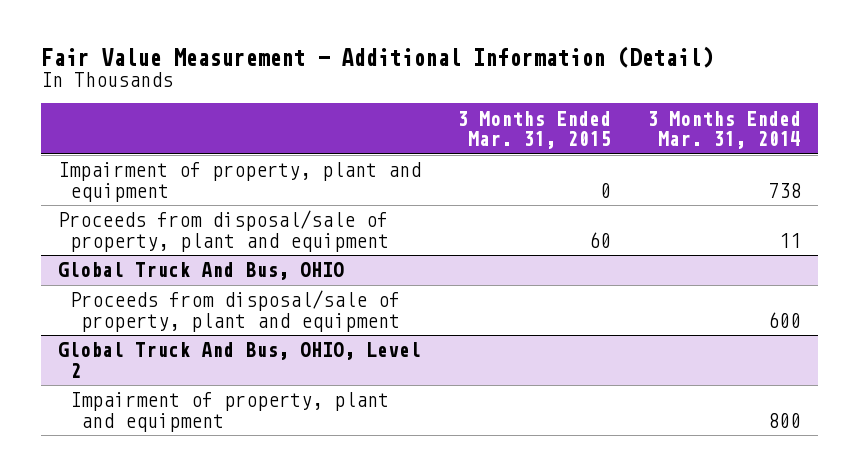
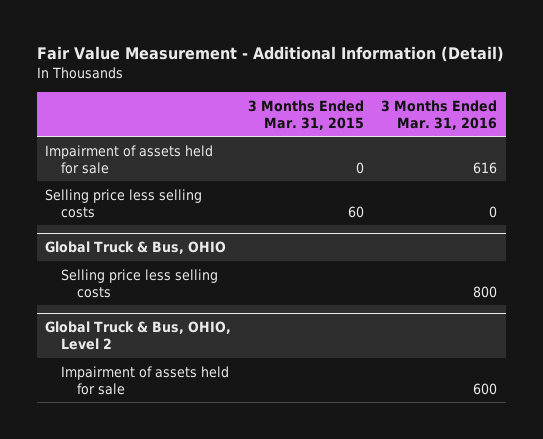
[646,110,801,150] 3 Months Ended Mar. 31, 2014 -> none
none -> [381,99,498,130] 3 Months Ended Mar. 31, 2016
[58,162,422,202] Impairment of property, plant and equipment -> [45,145,214,174] Impairment of assets held for sale
[58,210,389,252] Proceeds from disposal/sale of property, plant and equipment -> [45,189,203,218] Selling price less selling costs
[58,262,345,281] Global Truck And Bus, OHIO -> [45,241,227,255] Global Truck & Bus, OHIO
[69,290,401,332] Proceeds from disposal/sale of property, plant and equipment -> [61,269,219,298] Selling price less selling costs
[58,342,422,378] Global Truck And Bus, OHIO, Level 2 -> [45,321,232,351] Global Truck & Bus, OHIO, Level 2
[69,392,389,432] Impairment of property, plant and equipment -> [61,366,230,395] Impairment of assets held for sale

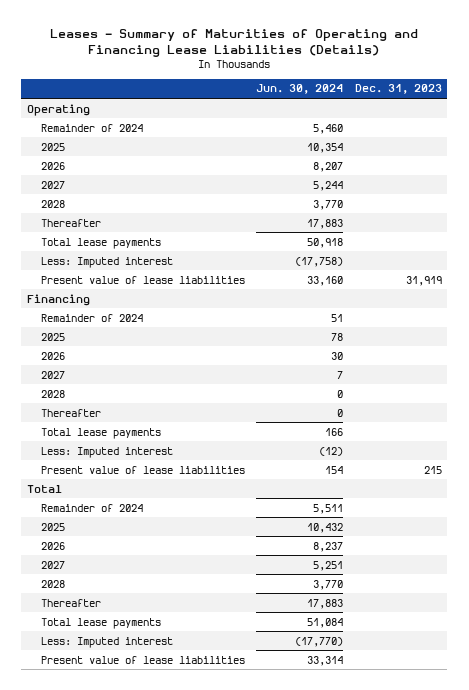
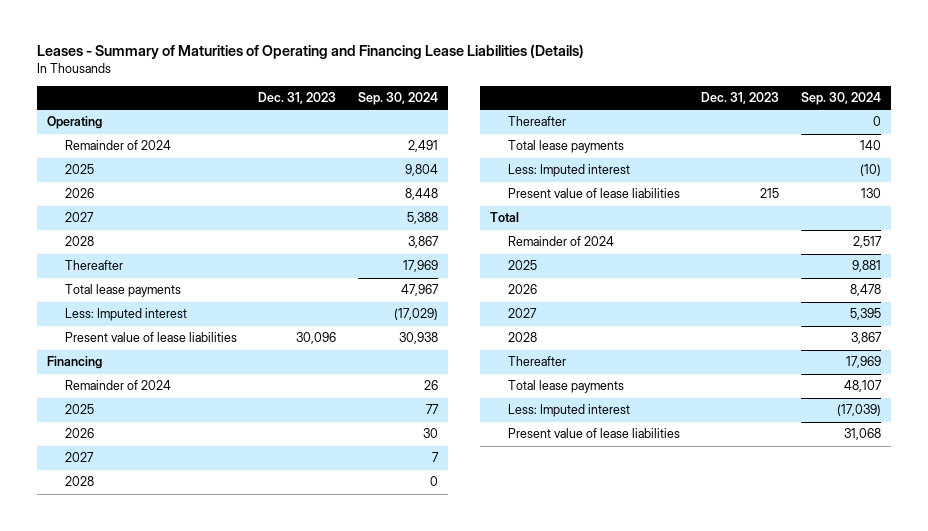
[256,84,344,95] Jun. 30, 2024 -> none
none -> [357,91,438,105] Sep. 30, 2024
[405,275,442,286] 31,919 -> [296,332,337,345] 30,096

